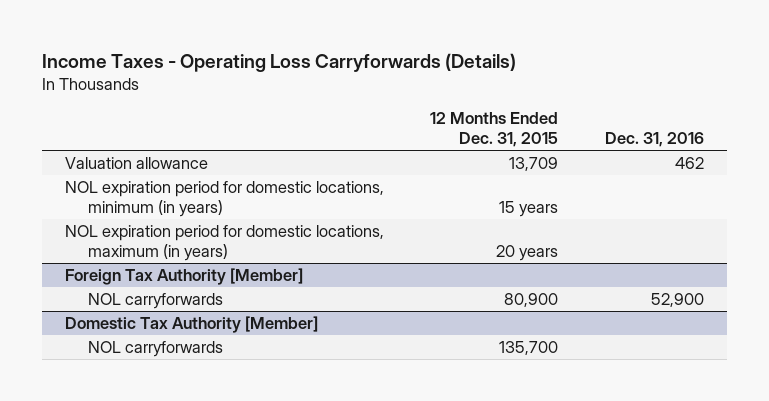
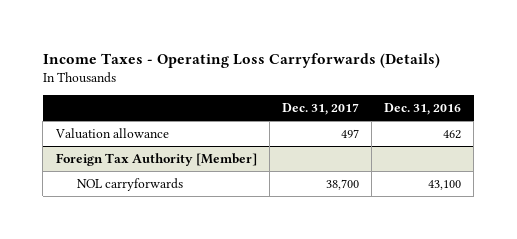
[430,111,559,147] 12 Months Ended Dec. 31, 2015 -> none
none -> [281,103,359,116] Dec. 31, 2017
[65,180,385,217] NOL expiration period for domestic locations, minimum (in years) -> none
[65,224,385,261] NOL expiration period for domestic locations, maximum (in years) -> none
[65,315,319,333] Domestic Tax Authority [Member] -> none
[88,340,224,357] NOL carryforwards -> none
[650,292,704,307] 52,900 -> [428,179,462,190] 43,100

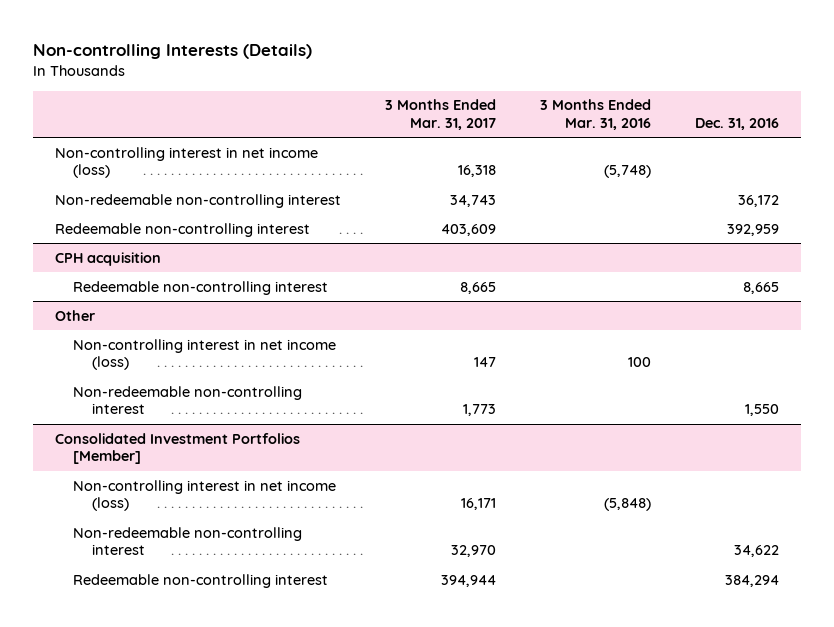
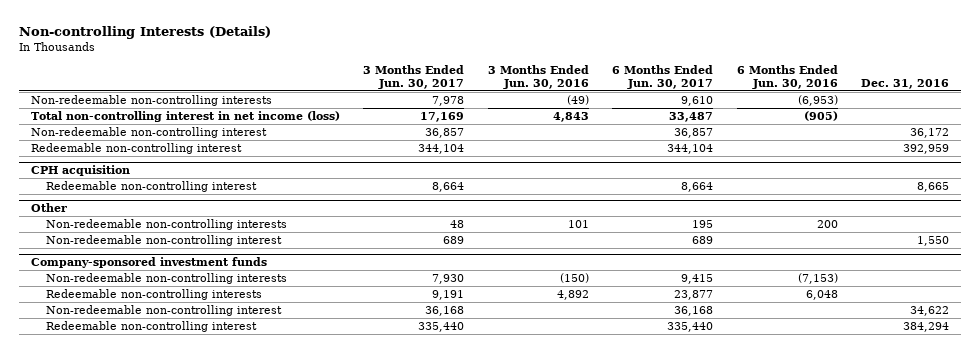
[385,99,497,130] 3 Months Ended Mar. 31, 2017 -> none
[540,99,652,130] 3 Months Ended Mar. 31, 2016 -> none
none -> [363,65,465,89] 3 Months Ended Jun. 30, 2017
none -> [487,65,589,89] 3 Months Ended Jun. 30, 2016
none -> [612,65,714,89] 6 Months Ended Jun. 30, 2017
none -> [736,65,838,89] 6 Months Ended Jun. 30, 2016
none -> [31,94,273,106] Non-redeemable non-controlling interests
[55,146,319,179] Non-controlling interest in net income (loss) -> [31,110,341,122] Total non-controlling interest in net income (loss)
[73,338,337,371] Non-controlling interest in net income (loss) -> none
none -> [46,218,288,230] Non-redeemable non-controlling interests
[73,479,337,512] Non-controlling interest in net income (loss) -> none
[55,432,301,465] Consolidated Investment Portfolios [Member] -> [31,257,268,269] Company-sponsored investment funds
none -> [46,272,288,284] Non-redeemable non-controlling interests
none -> [46,288,263,300] Redeemable non-controlling interests

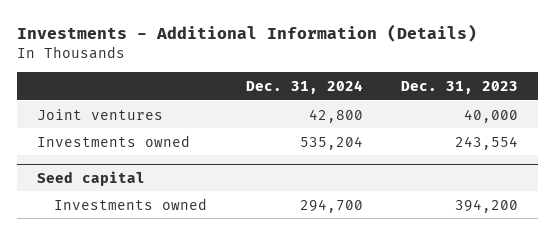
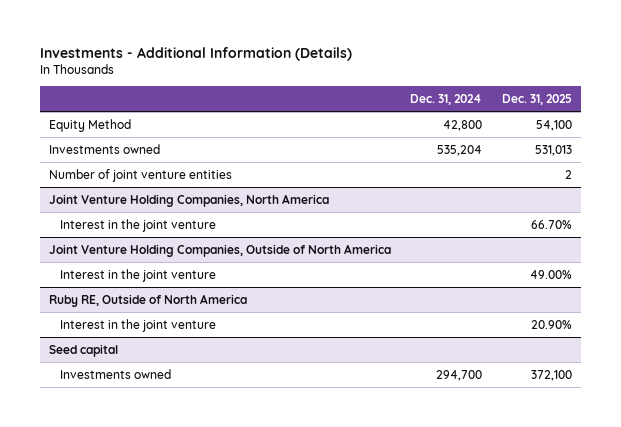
[401,80,519,94] Dec. 31, 2023 -> none
none -> [501,94,572,106] Dec. 31, 2025
[36,108,163,120] Joint ventures -> [49,118,132,132] Equity Method
none -> [49,168,233,182] Number of joint venture entities
none -> [49,193,330,207] Joint Venture Holding Companies, North America
none -> [60,218,217,232] Interest in the joint venture
none -> [49,243,392,257] Joint Venture Holding Companies, Outside of North America
none -> [60,268,217,282] Interest in the joint venture
none -> [49,293,248,307] Ruby RE, Outside of North America
none -> [60,318,217,332] Interest in the joint venture

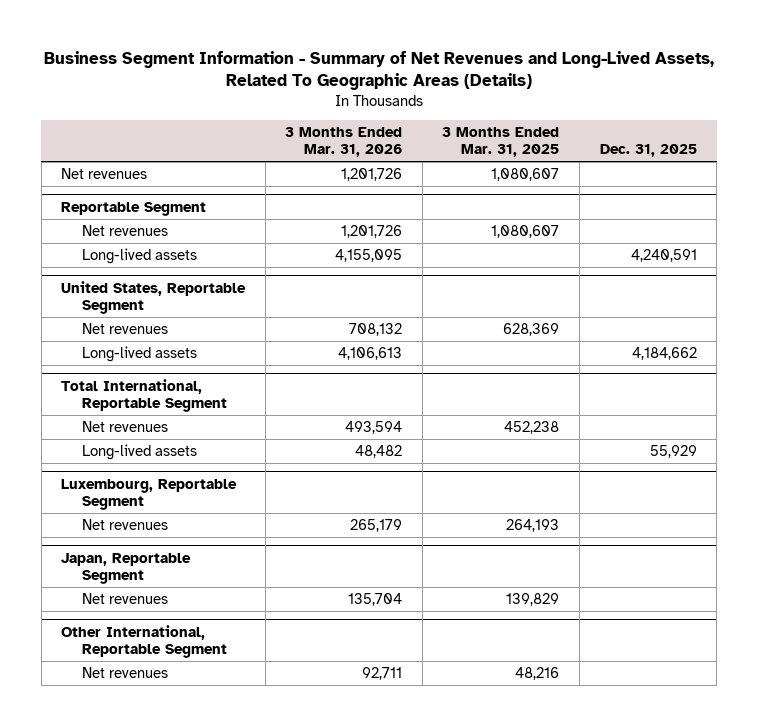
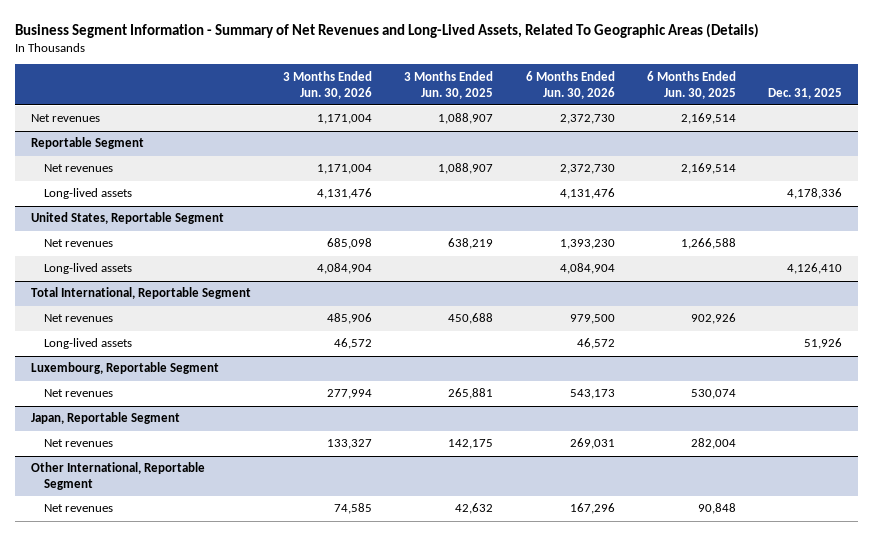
[285,127,403,158] 3 Months Ended Mar. 31, 2026 -> none
[442,127,560,158] 3 Months Ended Mar. 31, 2025 -> none
none -> [283,70,373,99] 3 Months Ended Jun. 30, 2026
none -> [404,70,494,99] 3 Months Ended Jun. 30, 2025
none -> [525,70,615,99] 6 Months Ended Jun. 30, 2026
none -> [646,70,736,99] 6 Months Ended Jun. 30, 2025
[630,248,697,262] 4,240,591 -> [786,188,842,200] 4,178,336
[631,346,697,360] 4,184,662 -> [786,263,842,275] 4,126,410
[649,444,697,458] 55,929 -> [803,338,842,350] 51,926

